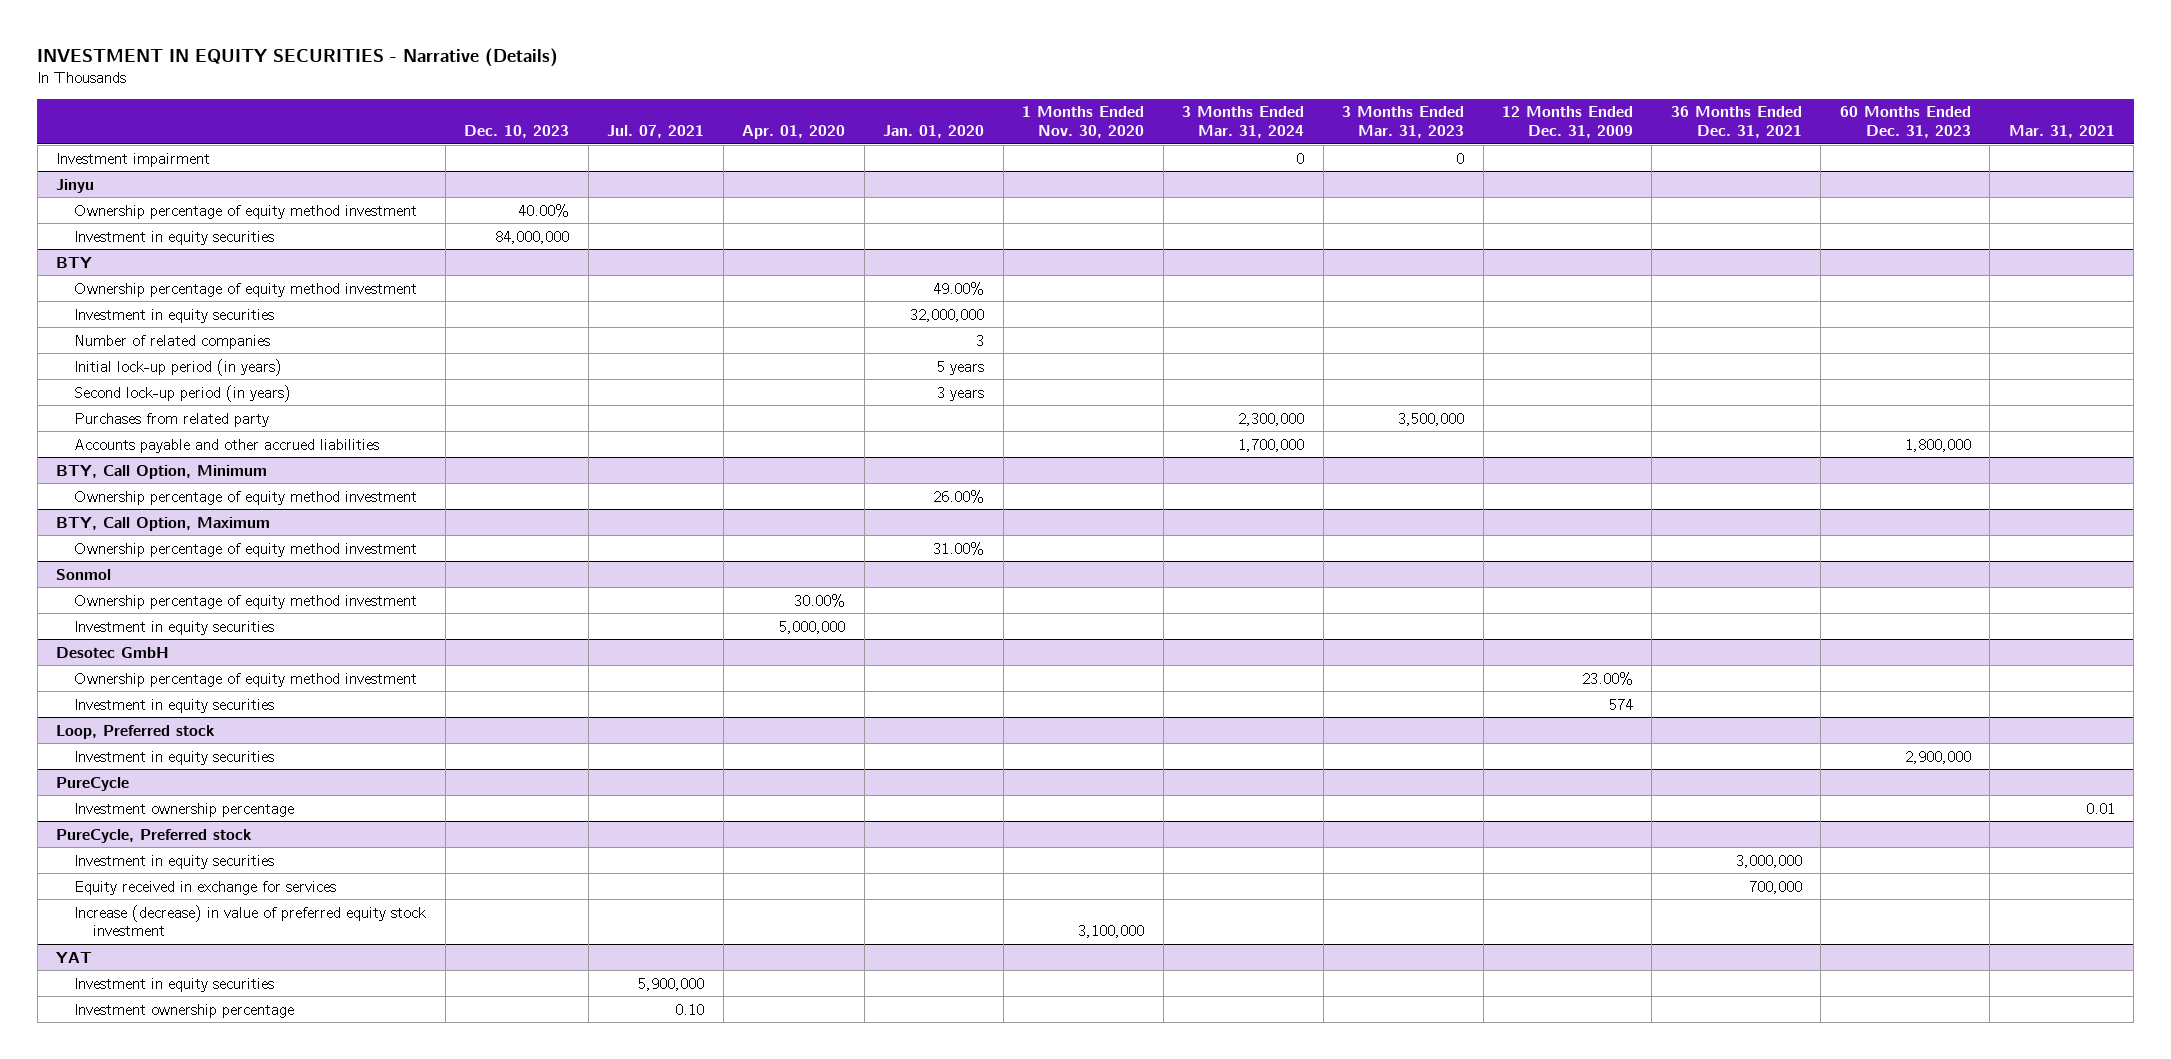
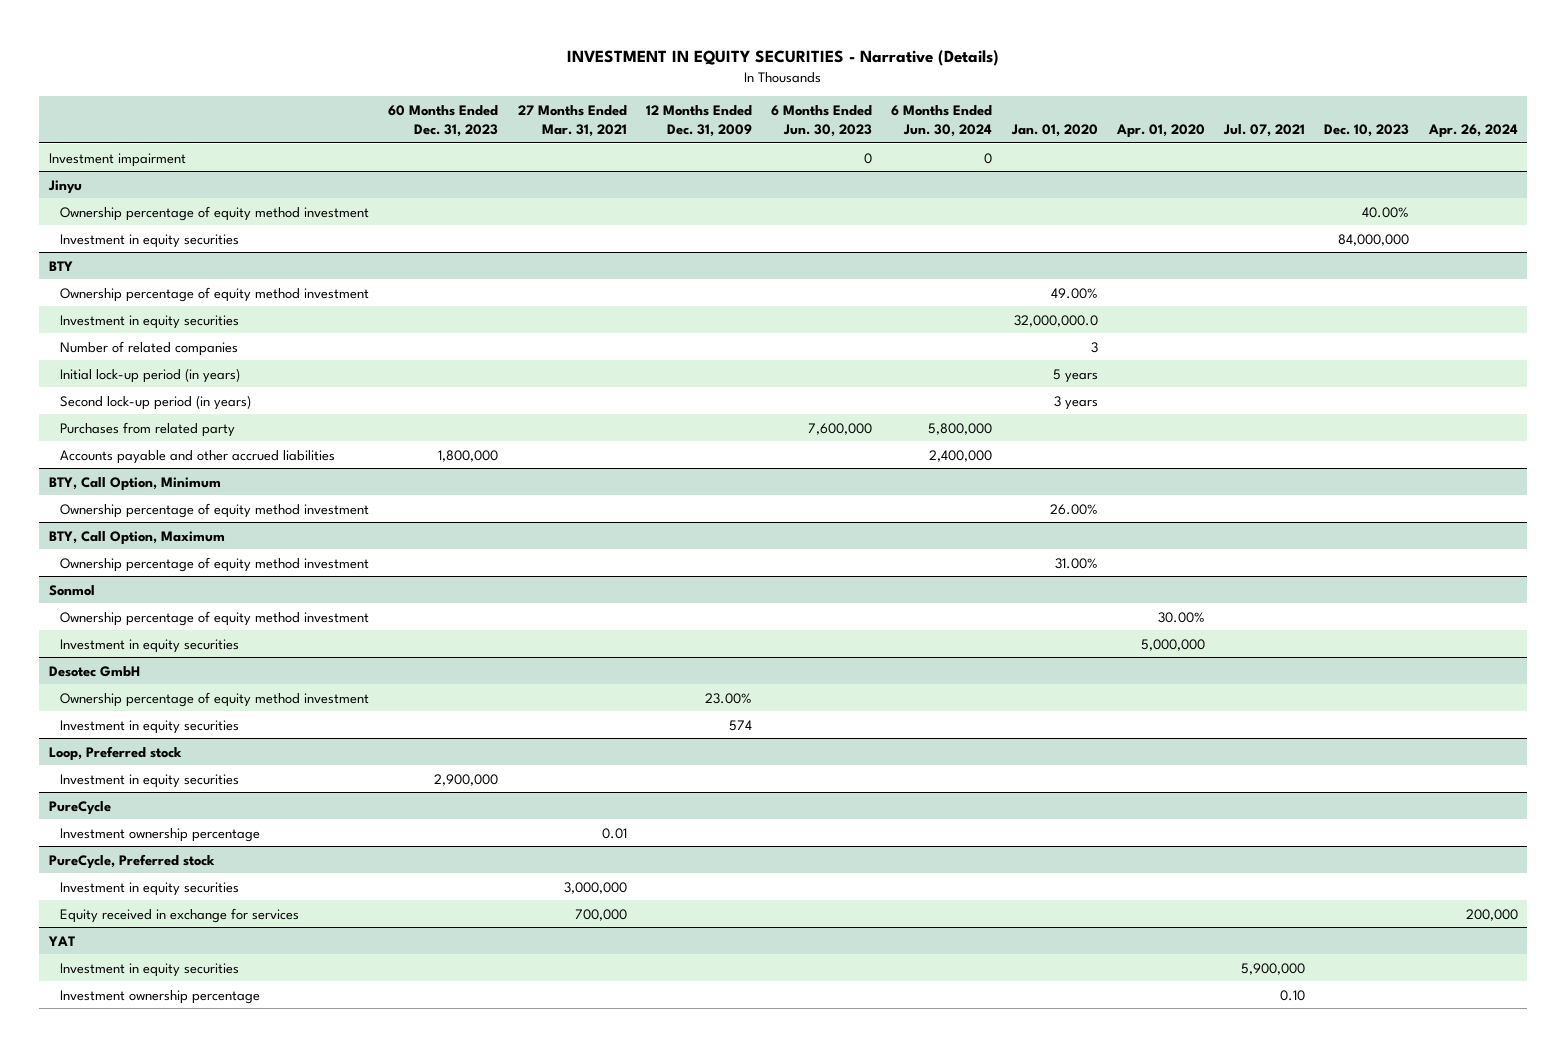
[1022,106,1145,139] 1 Months Ended Nov. 30, 2020 -> none
[1182,106,1305,139] 3 Months Ended Mar. 31, 2024 -> none
[1342,106,1465,139] 3 Months Ended Mar. 31, 2023 -> none
[1670,106,1802,139] 36 Months Ended Dec. 31, 2021 -> none
[2008,125,2115,139] Mar. 31, 2021 -> none
none -> [517,104,627,137] 27 Months Ended Mar. 31, 2021
none -> [771,104,873,137] 6 Months Ended Jun. 30, 2023
none -> [891,104,993,137] 6 Months Ended Jun. 30, 2024
none -> [1427,123,1518,138] Apr. 26, 2024
[910,308,985,322] 32,000,000 -> [1013,314,1098,327] 32,000,000.0
[74,904,427,937] Increase (decrease) in value of preferred equity stock investment -> none

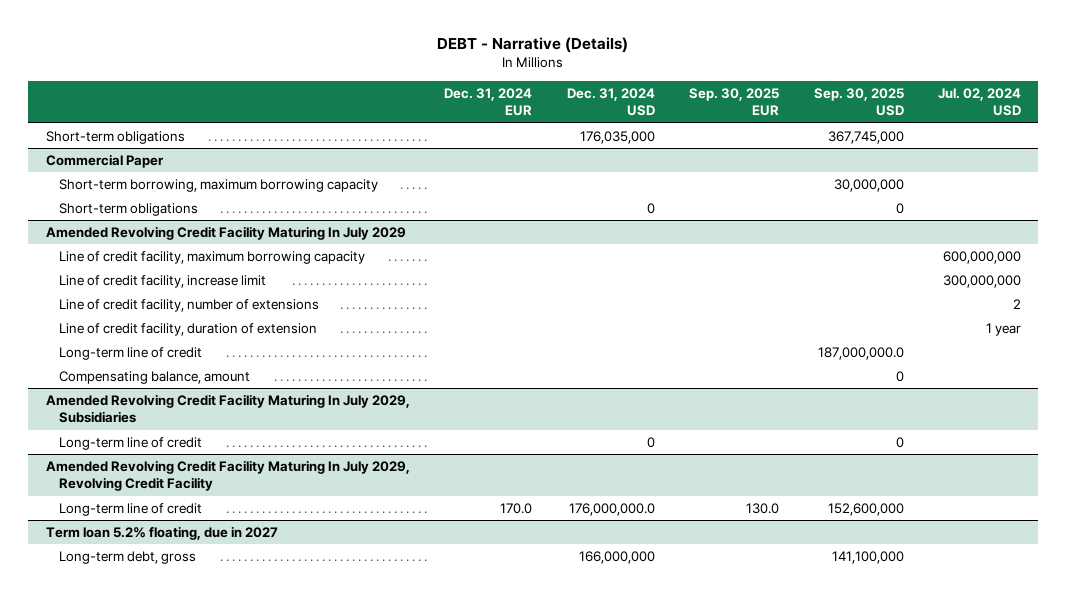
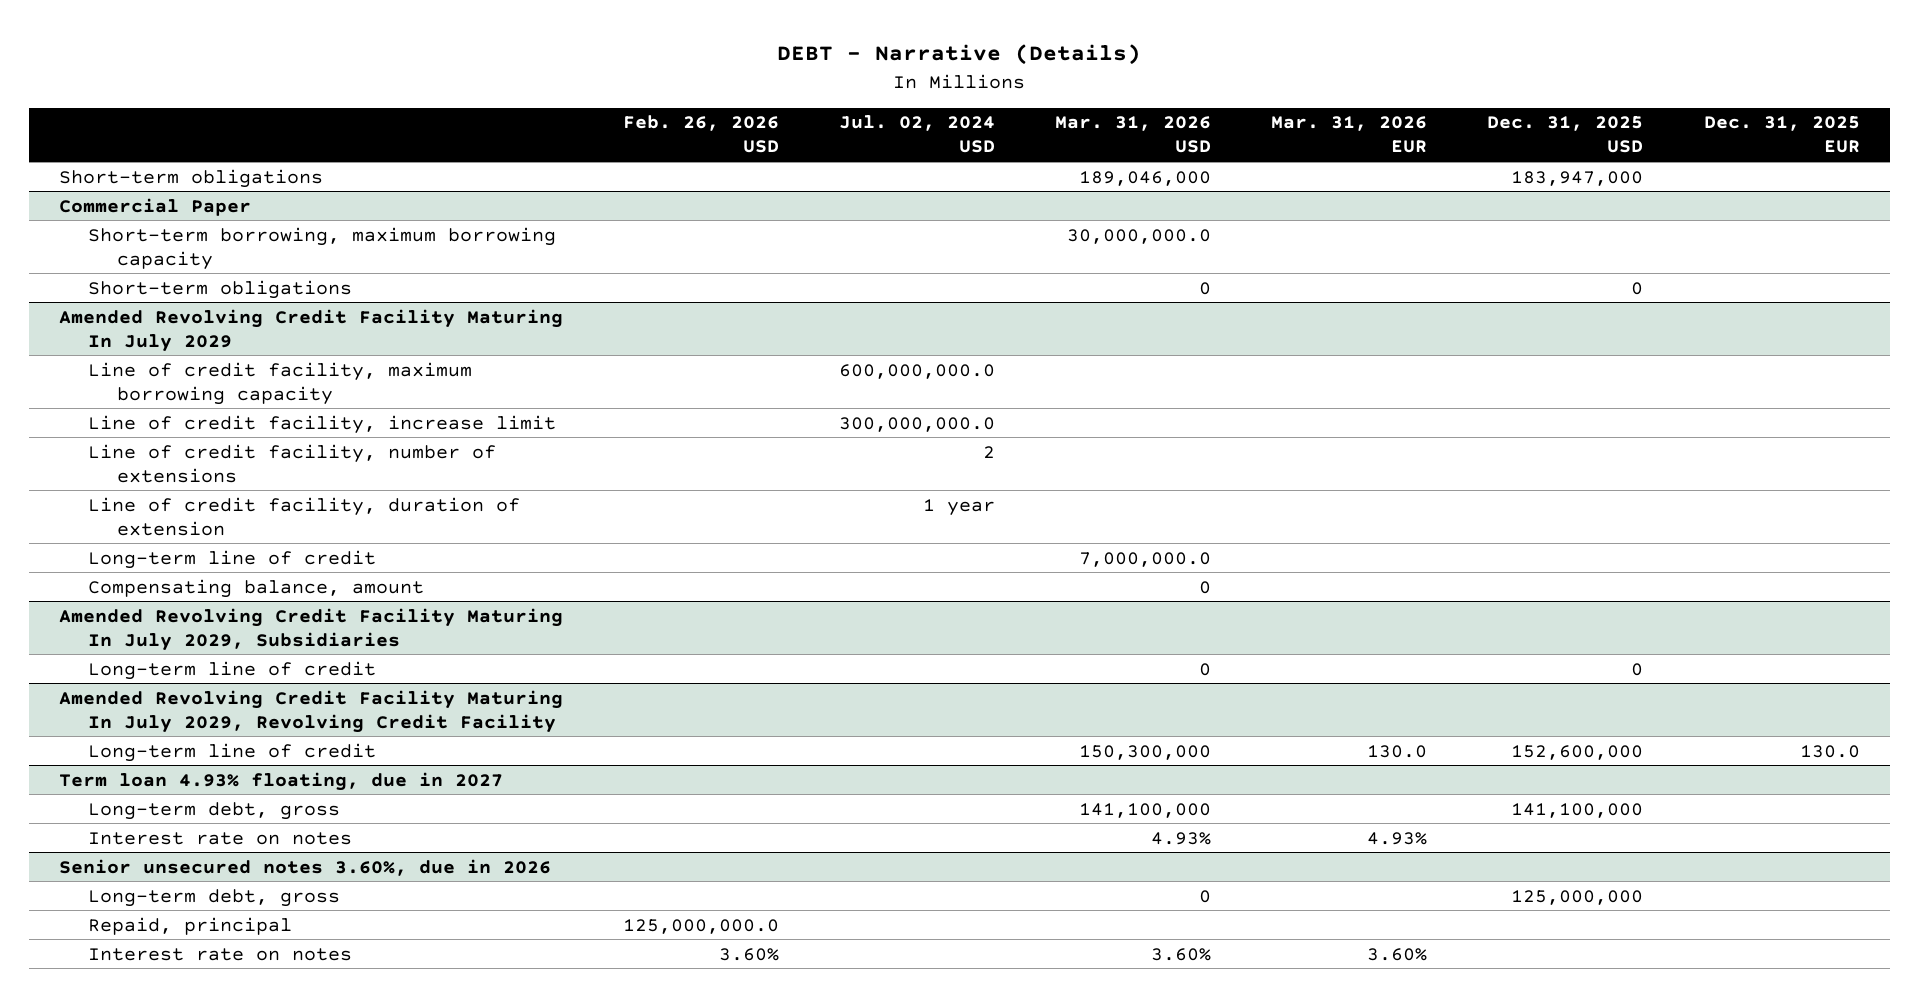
[444,87,533,117] Dec. 31, 2024 EUR -> none
[566,87,655,117] Dec. 31, 2024 USD -> none
[689,87,780,117] Sep. 30, 2025 EUR -> none
[813,87,904,117] Sep. 30, 2025 USD -> none
none -> [623,115,780,154] Feb. 26, 2026 USD
none -> [1055,116,1212,154] Mar. 31, 2026 USD
none -> [1271,116,1428,154] Mar. 31, 2026 EUR
none -> [1487,116,1644,154] Dec. 31, 2025 USD
none -> [1703,116,1860,154] Dec. 31, 2025 EUR
[943,251,1022,265] 600,000,000 -> [839,363,996,379] 600,000,000.0
[943,275,1022,289] 300,000,000 -> [839,416,996,432] 300,000,000.0
[45,526,278,541] Term loan 5.2% floating, due in 2027 -> none
[59,551,197,565] Long-term debt, gross -> none
none -> [59,771,504,791] Term loan 4.93% floating, due in 2027
none -> [88,801,341,820] Long-term debt, gross
none -> [88,831,353,845] Interest rate on notes
none -> [59,858,552,876] Senior unsecured notes 3.60%, due in 2026
none -> [88,888,341,907] Long-term debt, gross
none -> [88,916,293,935] Repaid, principal
none -> [88,947,353,961] Interest rate on notes

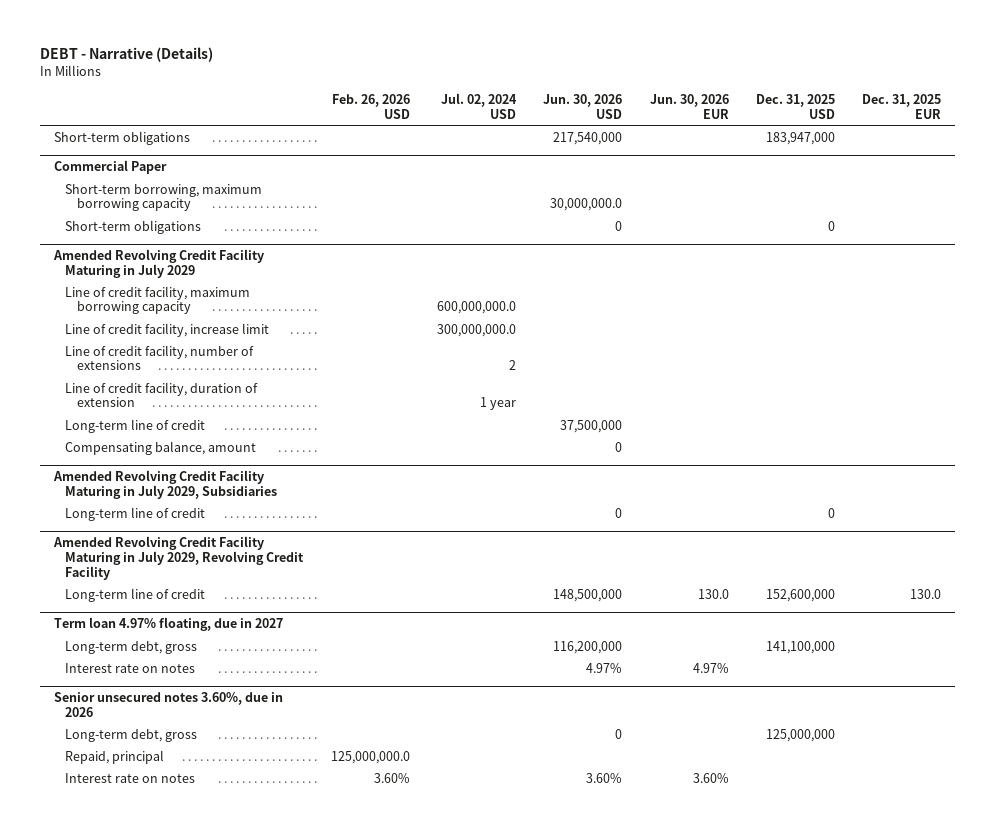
[1055,116,1212,154] Mar. 31, 2026 USD -> none
[1271,116,1428,154] Mar. 31, 2026 EUR -> none
none -> [543,93,623,119] Jun. 30, 2026 USD
none -> [649,93,729,119] Jun. 30, 2026 EUR
[59,308,564,352] Amended Revolving Credit Facility Maturing In July 2029 -> [52,249,264,278] Amended Revolving Credit Facility Maturing in July 2029
[59,607,564,651] Amended Revolving Credit Facility Maturing In July 2029, Subsidiaries -> [52,470,278,499] Amended Revolving Credit Facility Maturing in July 2029, Subsidiaries
[59,689,564,733] Amended Revolving Credit Facility Maturing In July 2029, Revolving Credit Facility -> [52,536,305,580] Amended Revolving Credit Facility Maturing in July 2029, Revolving Credit Facility
[59,771,504,791] Term loan 4.93% floating, due in 2027 -> [53,617,283,632] Term loan 4.97% floating, due in 2027

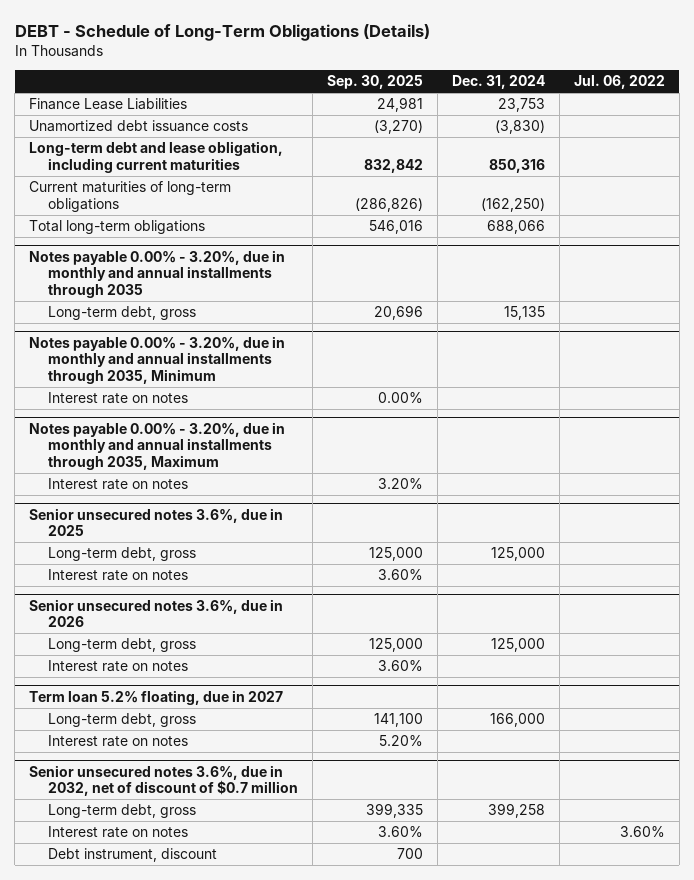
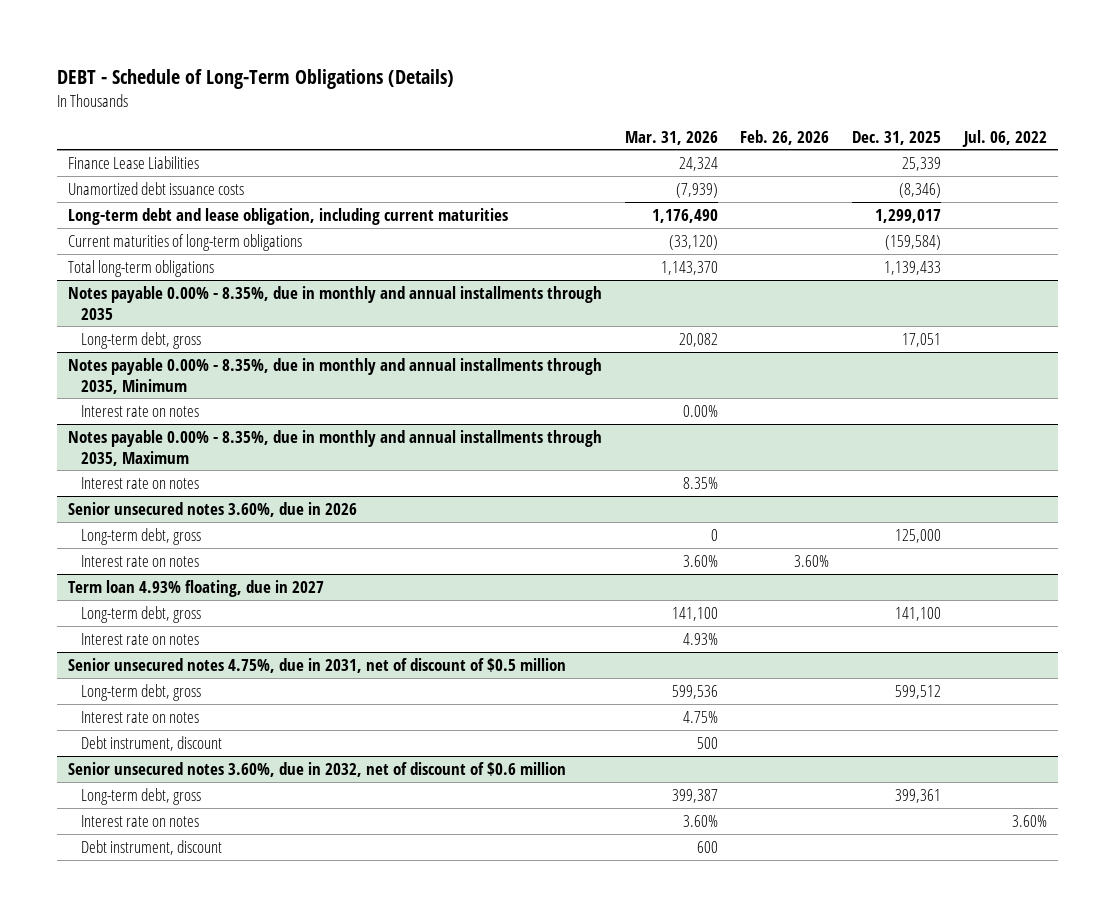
[326,75,423,90] Sep. 30, 2025 -> none
[451,75,545,90] Dec. 31, 2024 -> none
none -> [624,130,718,145] Mar. 31, 2026
none -> [740,129,830,145] Feb. 26, 2026
none -> [852,130,942,145] Dec. 31, 2025
[28,249,285,299] Notes payable 0.00% - 3.20%, due in monthly and annual installments through 2035 -> none
[48,306,197,321] Long-term debt, gross -> none
none -> [68,285,603,320] Notes payable 0.00% - 8.35%, due in monthly and annual installments through 2035
none -> [81,331,202,349] Long-term debt, gross
[28,335,285,385] Notes payable 0.00% - 3.20%, due in monthly and annual installments through 2035, Minimum -> [68,357,603,394] Notes payable 0.00% - 8.35%, due in monthly and annual installments through 2035, Minimum
[28,421,285,471] Notes payable 0.00% - 3.20%, due in monthly and annual installments through 2035, Maximum -> [68,429,603,466] Notes payable 0.00% - 8.35%, due in monthly and annual installments through 2035, Maximum
[28,507,283,537] Senior unsecured notes 3.6%, due in 2025 -> none
[48,547,197,562] Long-term debt, gross -> none
[48,569,189,582] Interest rate on notes -> none
[28,598,283,628] Senior unsecured notes 3.6%, due in 2026 -> [68,501,358,517] Senior unsecured notes 3.60%, due in 2026
[28,689,283,705] Term loan 5.2% floating, due in 2027 -> none
[48,713,197,728] Long-term debt, gross -> none
[48,735,189,748] Interest rate on notes -> none
none -> [68,579,325,597] Term loan 4.93% floating, due in 2027
none -> [81,605,202,623] Long-term debt, gross
none -> [81,632,200,645] Interest rate on notes
none -> [68,657,567,673] Senior unsecured notes 4.75%, due in 2031, net of discount of $0.5 million
none -> [81,683,202,701] Long-term debt, gross
none -> [81,710,200,723] Interest rate on notes
none -> [81,735,223,751] Debt instrument, discount
[28,764,299,797] Senior unsecured notes 3.6%, due in 2032, net of discount of $0.7 million -> [68,761,567,777] Senior unsecured notes 3.60%, due in 2032, net of discount of $0.6 million

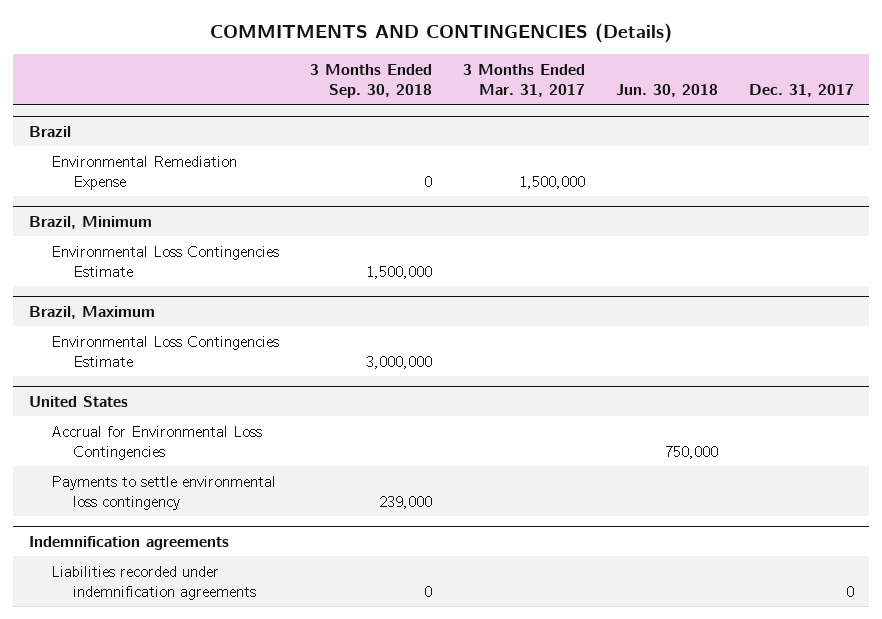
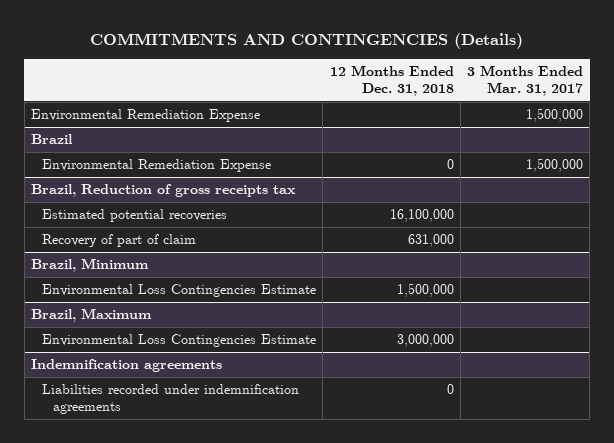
[309,63,432,98] 3 Months Ended Sep. 30, 2018 -> none
[615,83,718,97] Jun. 30, 2018 -> none
[748,83,854,97] Dec. 31, 2017 -> none
none -> [329,64,454,96] 12 Months Ended Dec. 31, 2018
none -> [31,109,261,123] Environmental Remediation Expense
none -> [31,184,297,198] Brazil, Reduction of gross receipts tax
none -> [41,209,227,223] Estimated potential recoveries
none -> [41,234,196,248] Recovery of part of claim
[28,395,128,407] United States -> none
[50,425,262,460] Accrual for Environmental Loss Contingencies -> none
[50,475,276,510] Payments to settle environmental loss contingency -> none

